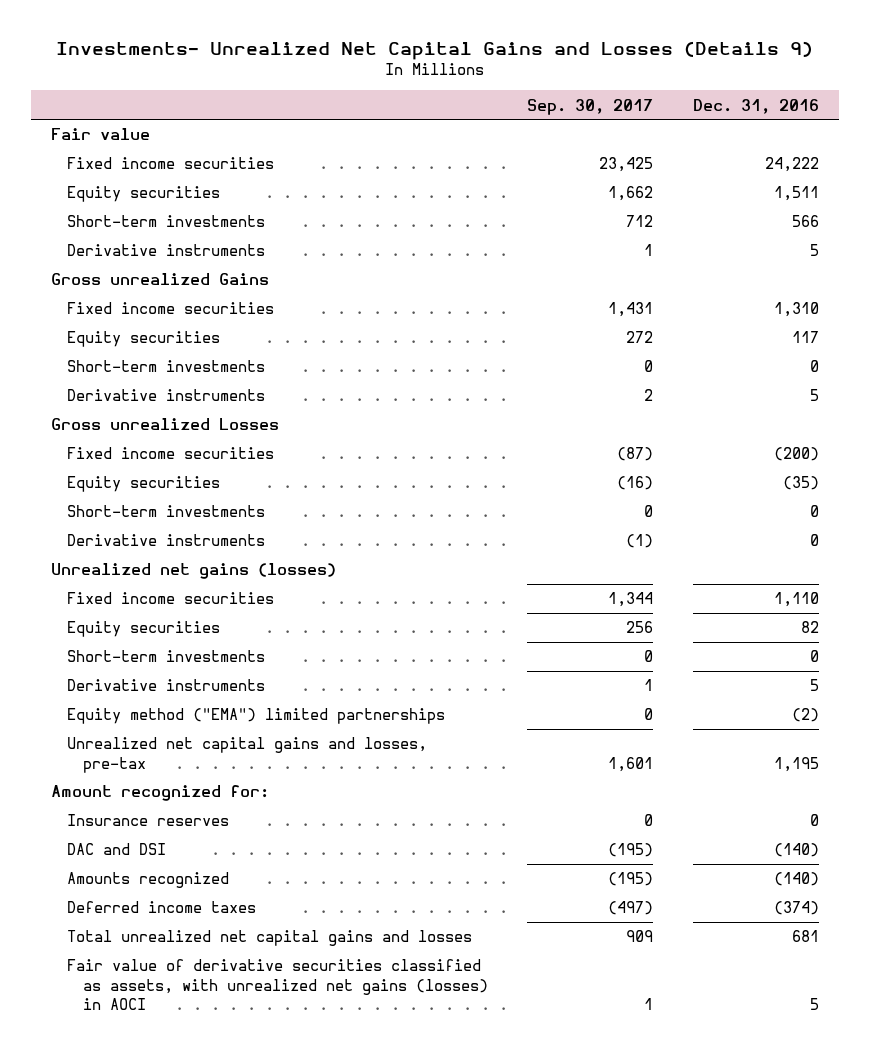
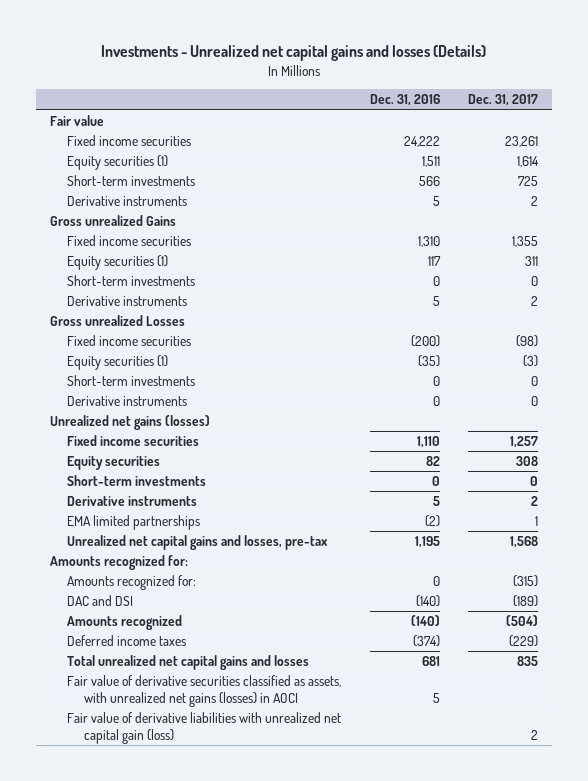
[56,40,814,60] Investments- Unrealized Net Capital Gains and Losses (Details 9) -> [101,45,487,62] Investments - Unrealized net capital gains and losses (Details)
[527,98,654,115] Sep. 30, 2017 -> none
none -> [467,94,538,107] Dec. 31, 2017
[67,186,221,203] Equity securities -> [67,155,169,171] Equity securities (1)
[67,331,221,348] Equity securities -> [67,255,169,271] Equity securities (1)
[67,476,221,493] Equity securities -> [67,355,169,371] Equity securities (1)
[67,708,446,725] Equity method ("EMA") limited partnerships -> [67,515,201,531] EMA limited partnerships
[51,785,270,802] Amount recognized for: -> [50,555,189,571] Amounts recognized for:
[67,814,230,827] Insurance reserves -> [67,575,197,591] Amounts recognized for:
none -> [67,712,342,744] Fair value of derivative liabilities with unrealized net capital gain (loss)

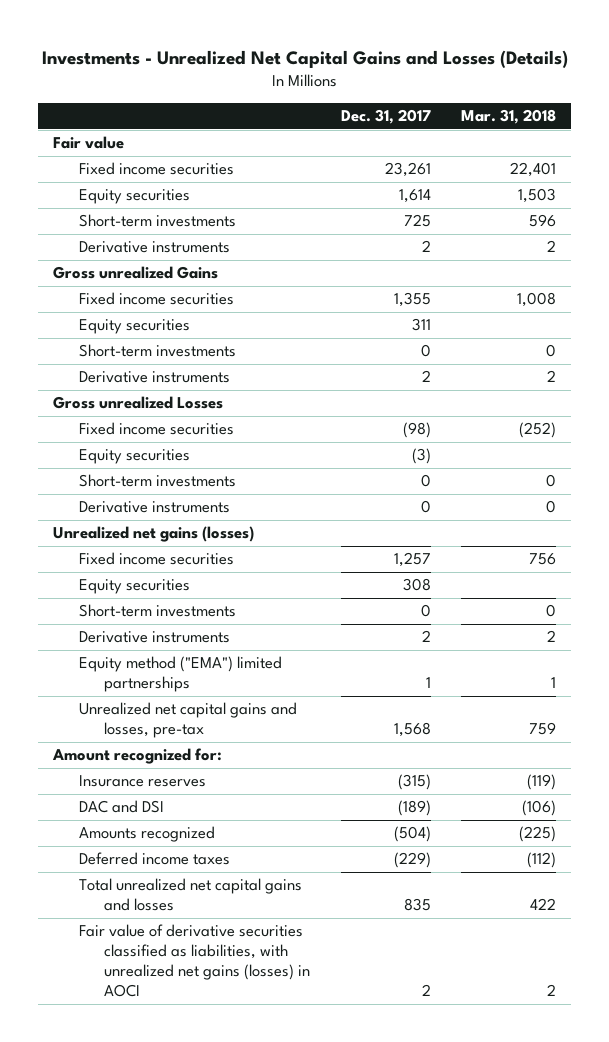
[101,45,487,62] Investments - Unrealized net capital gains and losses (Details) -> [41,50,568,69] Investments - Unrealized Net Capital Gains and Losses (Details)
[369,94,440,107] Dec. 31, 2016 -> none
none -> [460,109,556,125] Mar. 31, 2018
[67,155,169,171] Equity securities (1) -> [78,189,190,205] Equity securities
[67,255,169,271] Equity securities (1) -> [78,319,190,335] Equity securities
[67,355,169,371] Equity securities (1) -> [78,449,190,465] Equity securities
[67,515,201,531] EMA limited partnerships -> [78,656,282,693] Equity method ("EMA") limited partnerships
[50,555,189,571] Amounts recognized for: -> [52,748,223,765] Amount recognized for:
[67,575,197,591] Amounts recognized for: -> [78,775,206,788] Insurance reserves
[67,675,342,707] Fair value of derivative securities classified as assets, with unrealized net gains (losses) in AOCI -> none
[67,712,342,744] Fair value of derivative liabilities with unrealized net capital gain (loss) -> [78,924,311,998] Fair value of derivative securities classified as liabilities, with unrealized net gains (losses) in AOCI

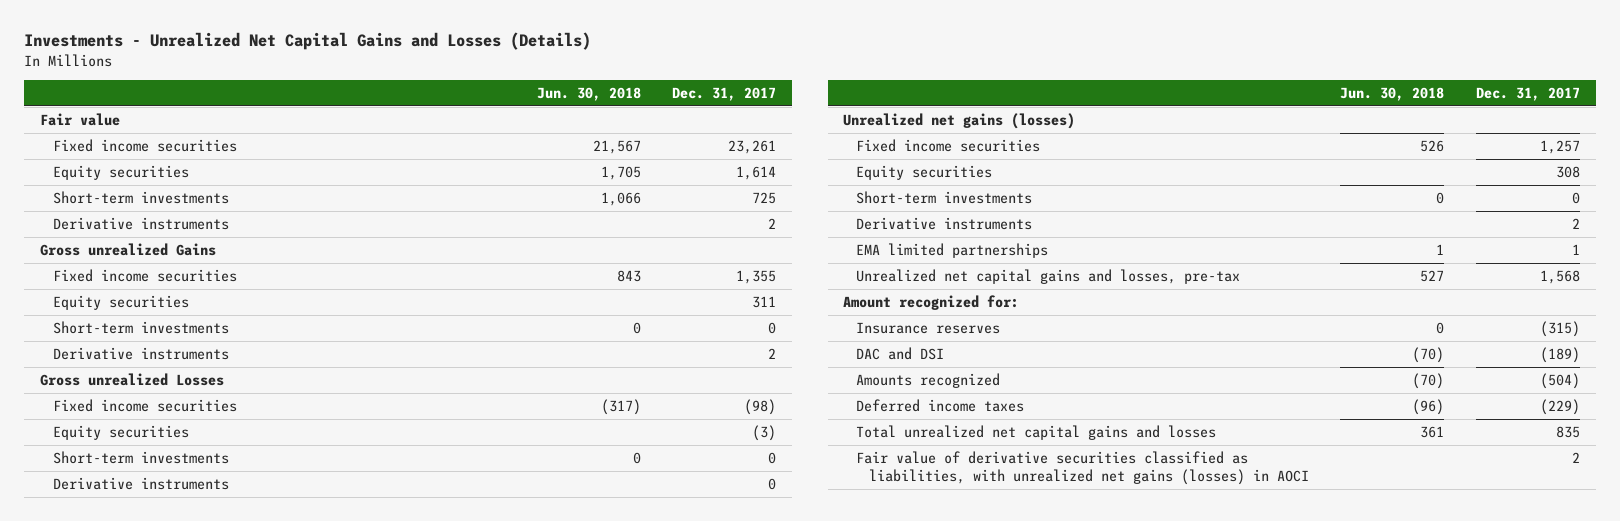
[460,109,556,125] Mar. 31, 2018 -> none
none -> [536,87,641,102] Jun. 30, 2018
[78,656,282,693] Equity method ("EMA") limited partnerships -> [856,242,1049,258] EMA limited partnerships

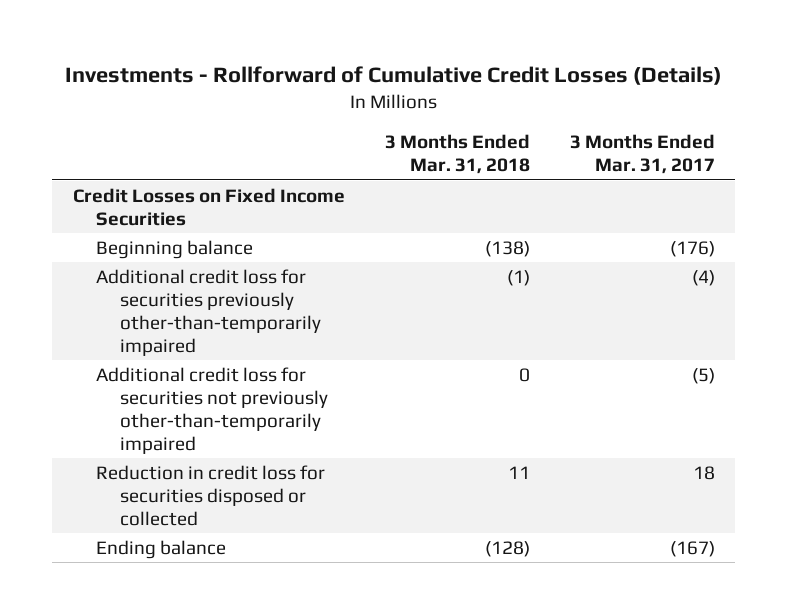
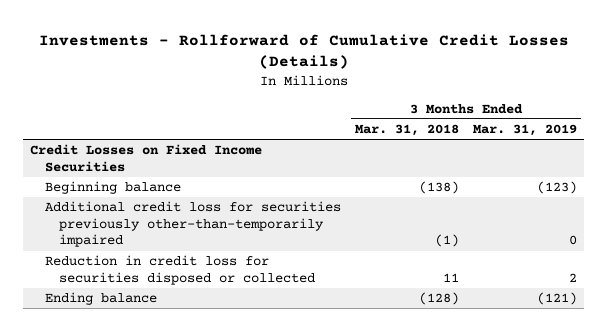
[569,134,715,175] 3 Months Ended Mar. 31, 2017 -> none
none -> [473,123,578,136] Mar. 31, 2019
[96,366,329,454] Additional credit loss for securities not previously other-than-temporarily impaired -> none

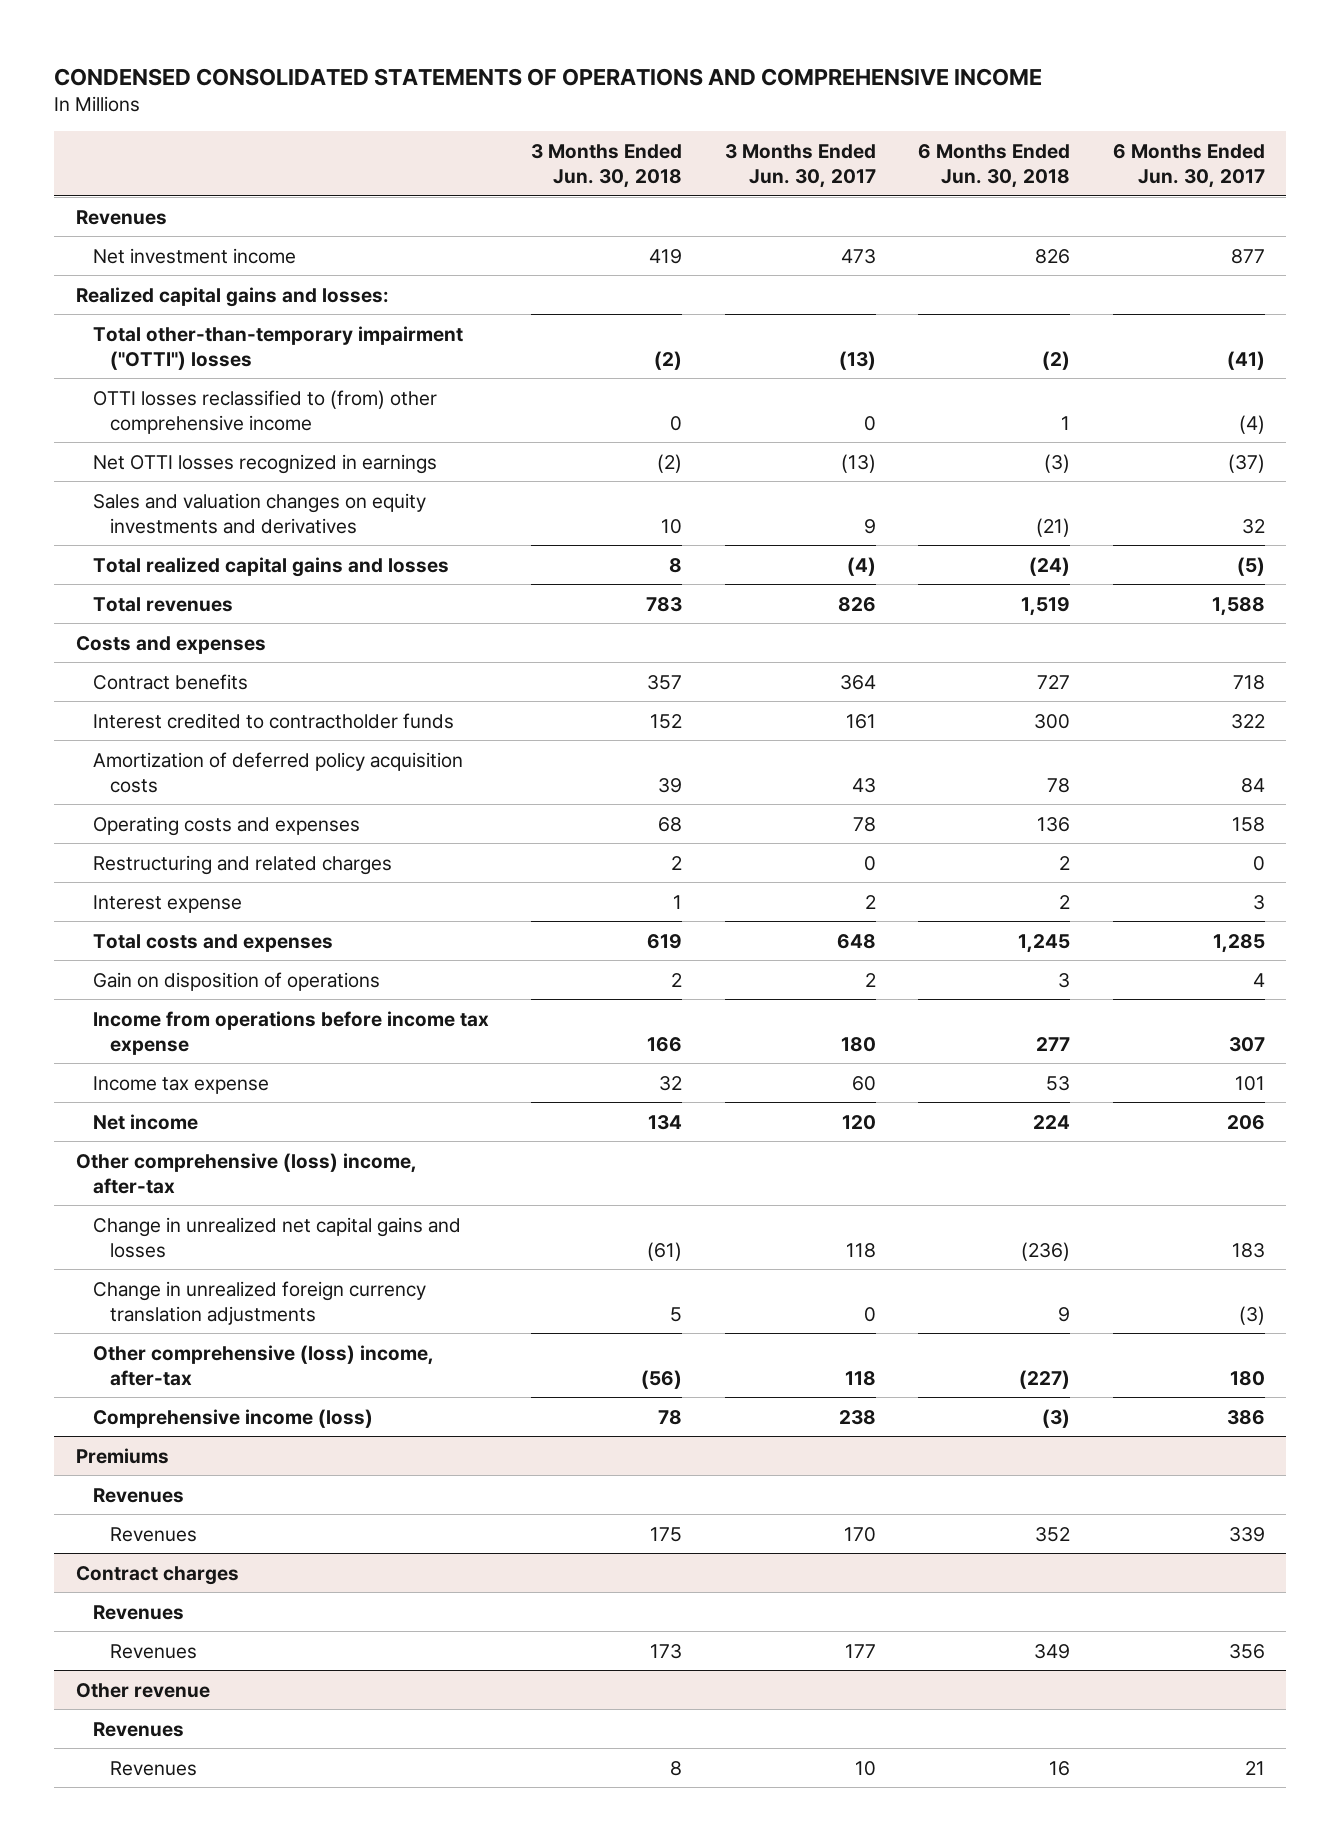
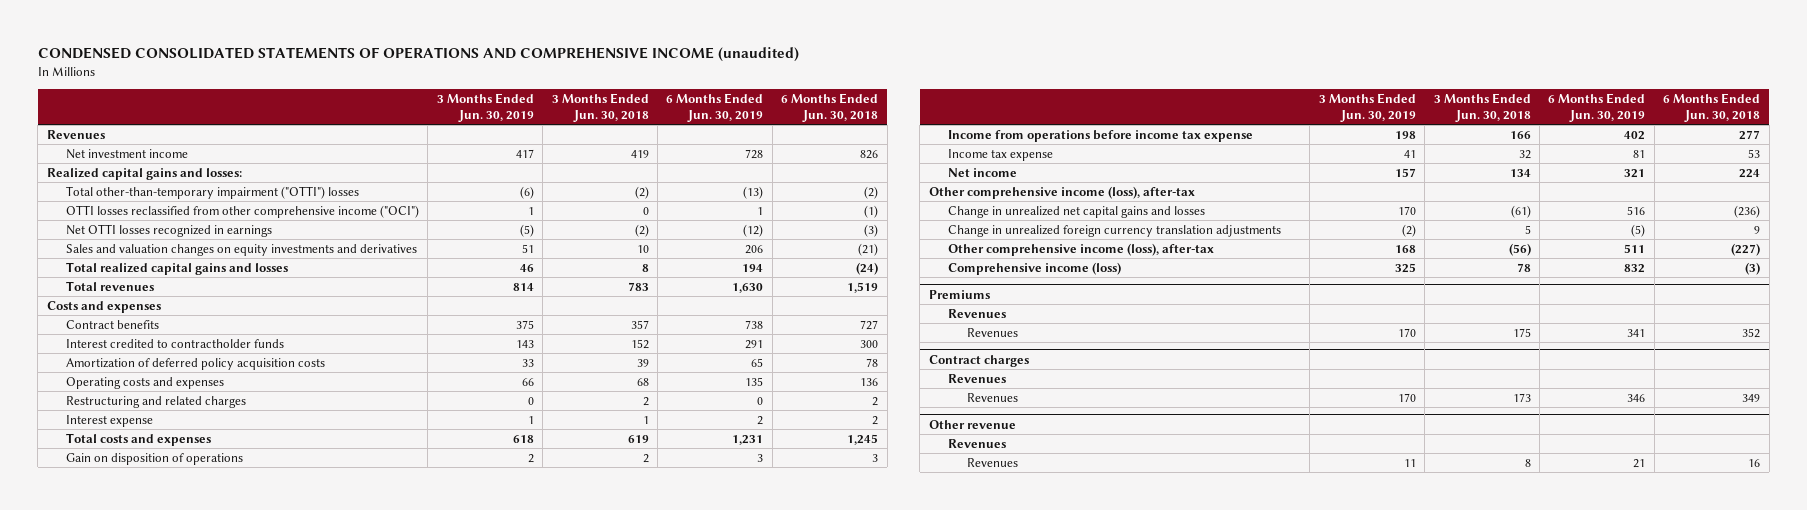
[54,67,1043,86] CONDENSED CONSOLIDATED STATEMENTS OF OPERATIONS AND COMPREHENSIVE INCOME -> [37,47,799,63] CONDENSED CONSOLIDATED STATEMENTS OF OPERATIONS AND COMPREHENSIVE INCOME (unaudited)
[724,143,876,188] 3 Months Ended Jun. 30, 2017 -> none
[1112,143,1265,188] 6 Months Ended Jun. 30, 2017 -> none
none -> [436,93,534,122] 3 Months Ended Jun. 30, 2019
none -> [666,93,764,122] 6 Months Ended Jun. 30, 2019
[92,389,437,434] OTTI losses reclassified to (from) other comprehensive income -> [65,204,419,218] OTTI losses reclassified from other comprehensive income ("OCI")
[1061,415,1071,430] 1 -> [864,204,879,218] (1)
[75,1152,417,1194] Other comprehensive (loss) income, after-tax -> [928,185,1195,199] Other comprehensive income (loss), after-tax
[92,1344,434,1386] Other comprehensive (loss) income, after-tax -> [947,242,1214,256] Other comprehensive income (loss), after-tax

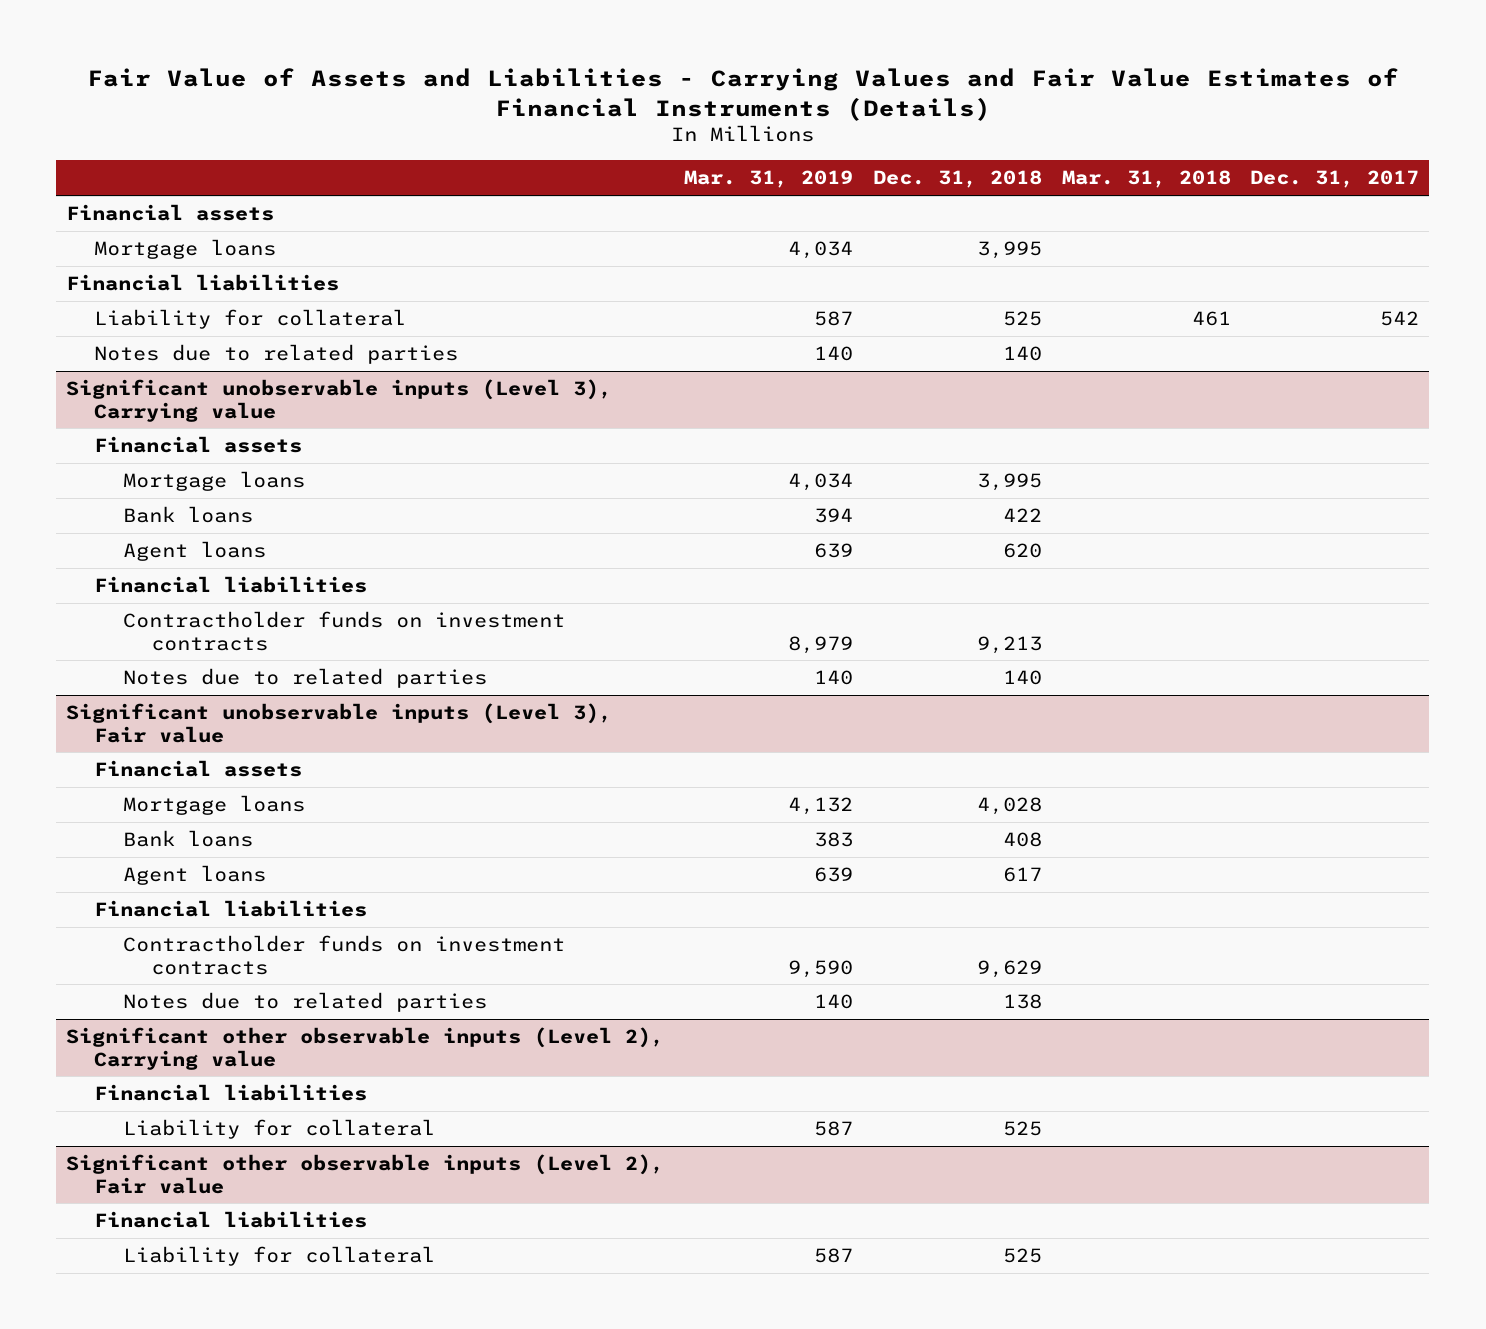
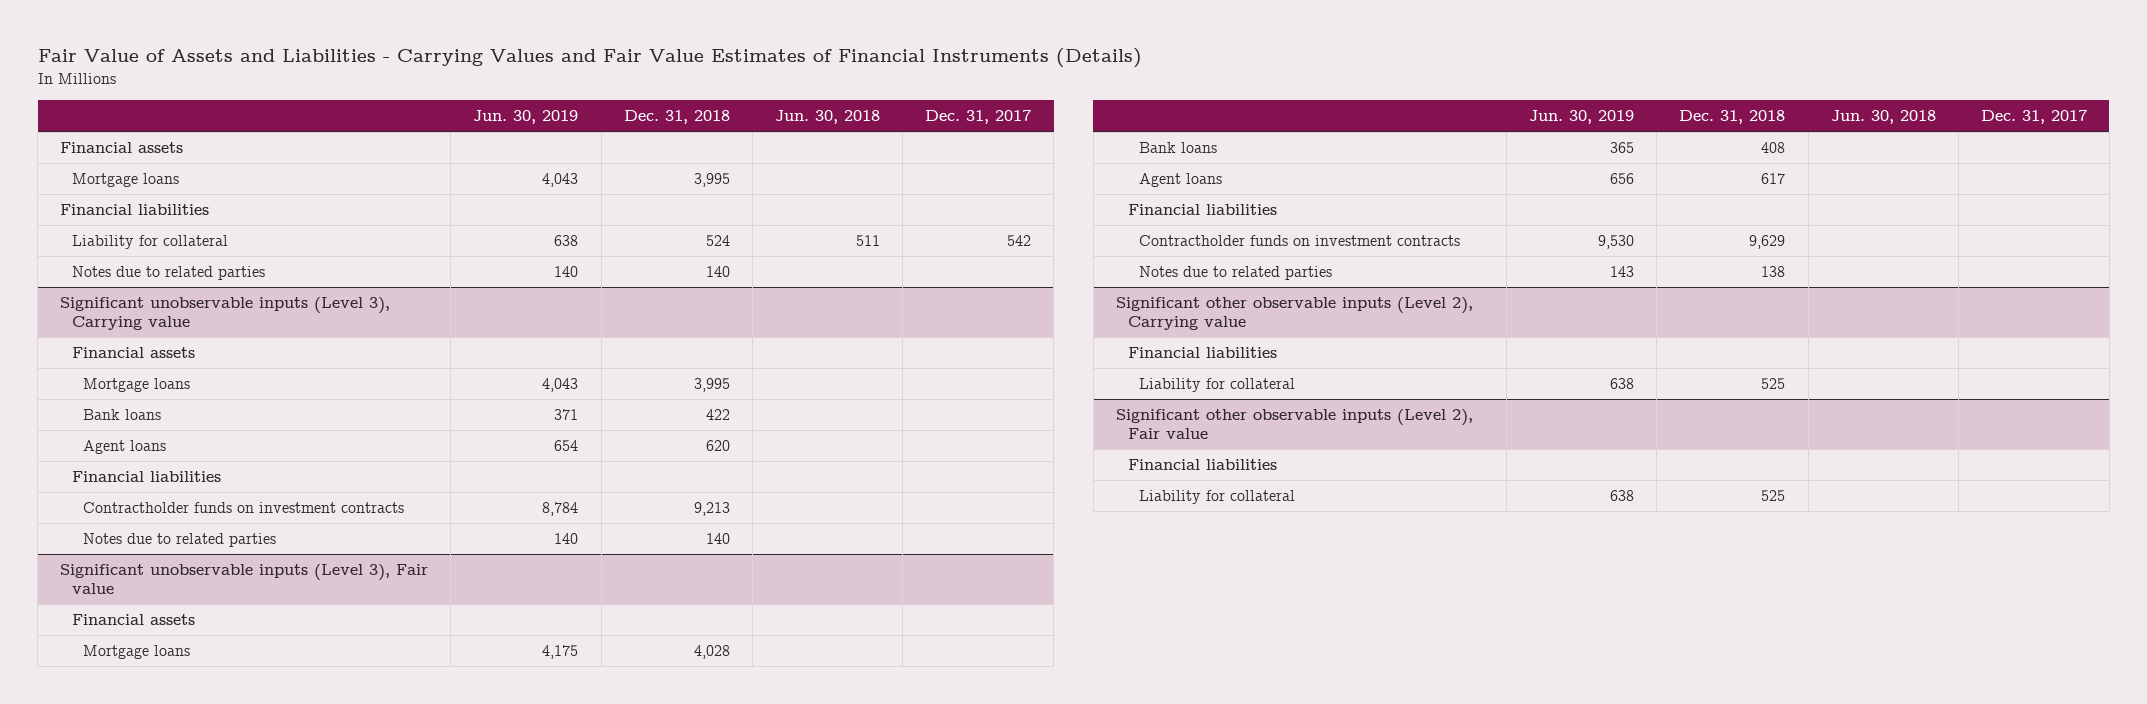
[683,170,853,189] Mar. 31, 2019 -> none
[1061,170,1231,189] Mar. 31, 2018 -> none
none -> [473,109,579,124] Jun. 30, 2019
none -> [774,109,880,124] Jun. 30, 2018
[1002,310,1042,326] 525 -> [705,235,730,247] 524

